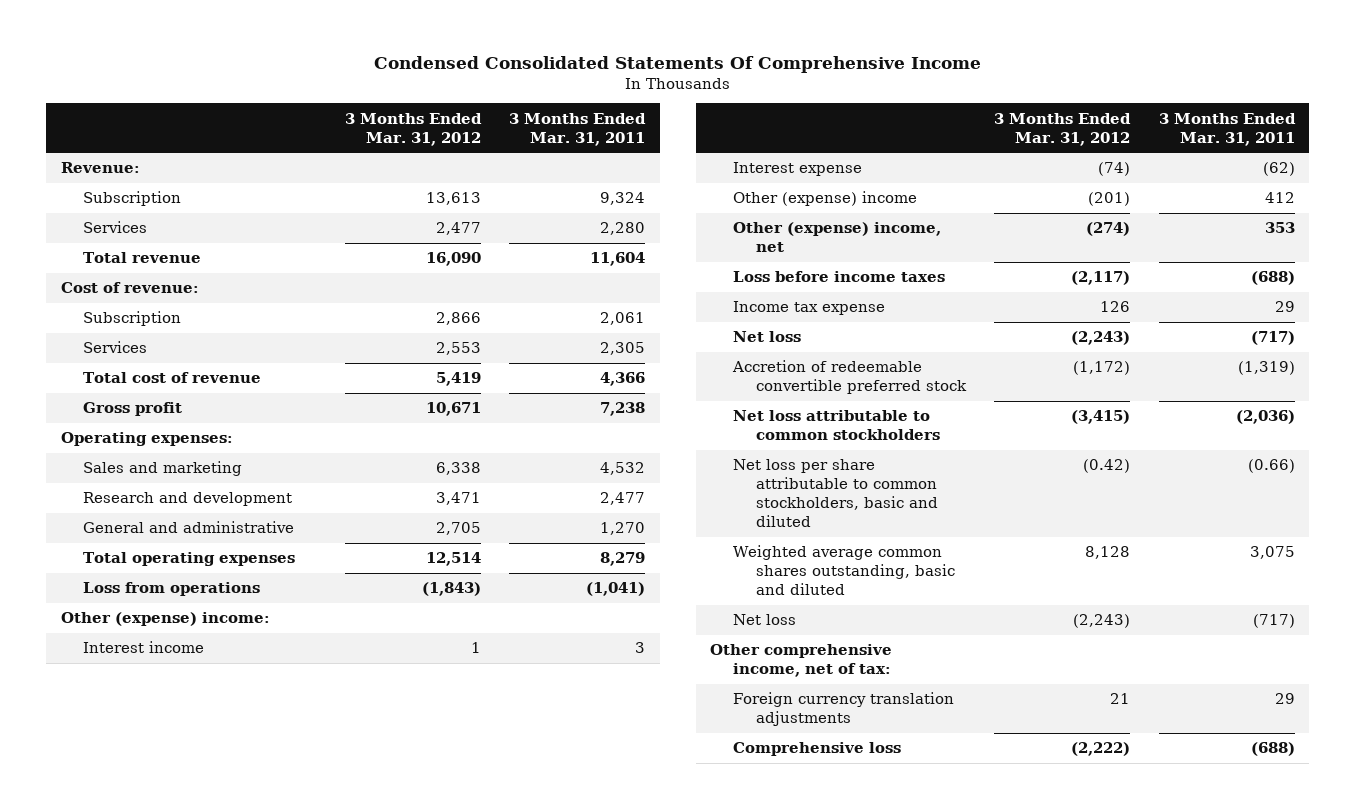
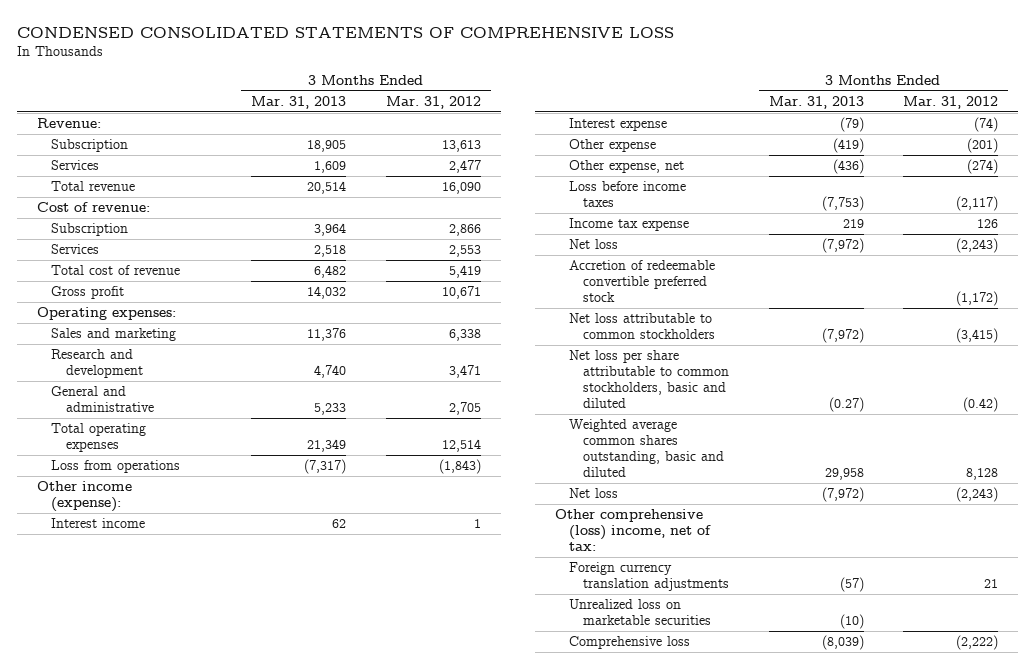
[373,56,981,74] Condensed Consolidated Statements Of Comprehensive Income -> [17,27,675,39] CONDENSED CONSOLIDATED STATEMENTS OF COMPREHENSIVE LOSS
[509,112,647,146] 3 Months Ended Mar. 31, 2011 -> none
none -> [251,95,347,109] Mar. 31, 2013
[60,612,270,627] Other (expense) income: -> [37,481,133,513] Other income (expense):
[733,191,918,207] Other (expense) income -> [568,139,656,153] Other expense
[733,222,942,253] Other (expense) income, net -> [568,160,684,174] Other expense, net
[710,644,893,678] Other comprehensive income, net of tax: -> [554,509,711,552] Other comprehensive (loss) income, net of tax:
none -> [568,599,711,626] Unrealized loss on marketable securities

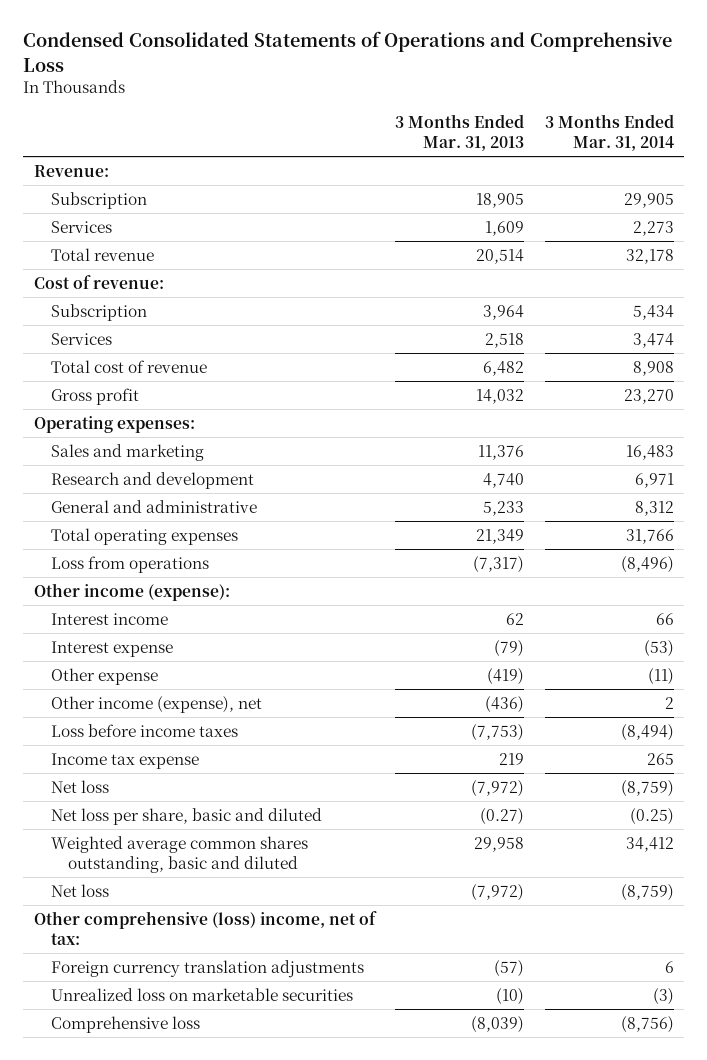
[17,27,675,39] CONDENSED CONSOLIDATED STATEMENTS OF COMPREHENSIVE LOSS -> [23,31,673,72] Condensed Consolidated Statements of Operations and Comprehensive Loss
[386,95,482,109] Mar. 31, 2012 -> none
none -> [544,113,674,151] 3 Months Ended Mar. 31, 2014
[568,160,684,174] Other expense, net -> [50,695,262,713] Other income (expense), net
[568,260,715,303] Accretion of redeemable convertible preferred stock -> none
[568,313,715,340] Net loss attributable to common stockholders -> none
[568,350,729,409] Net loss per share attributable to common stockholders, basic and diluted -> [50,807,322,825] Net loss per share, basic and diluted

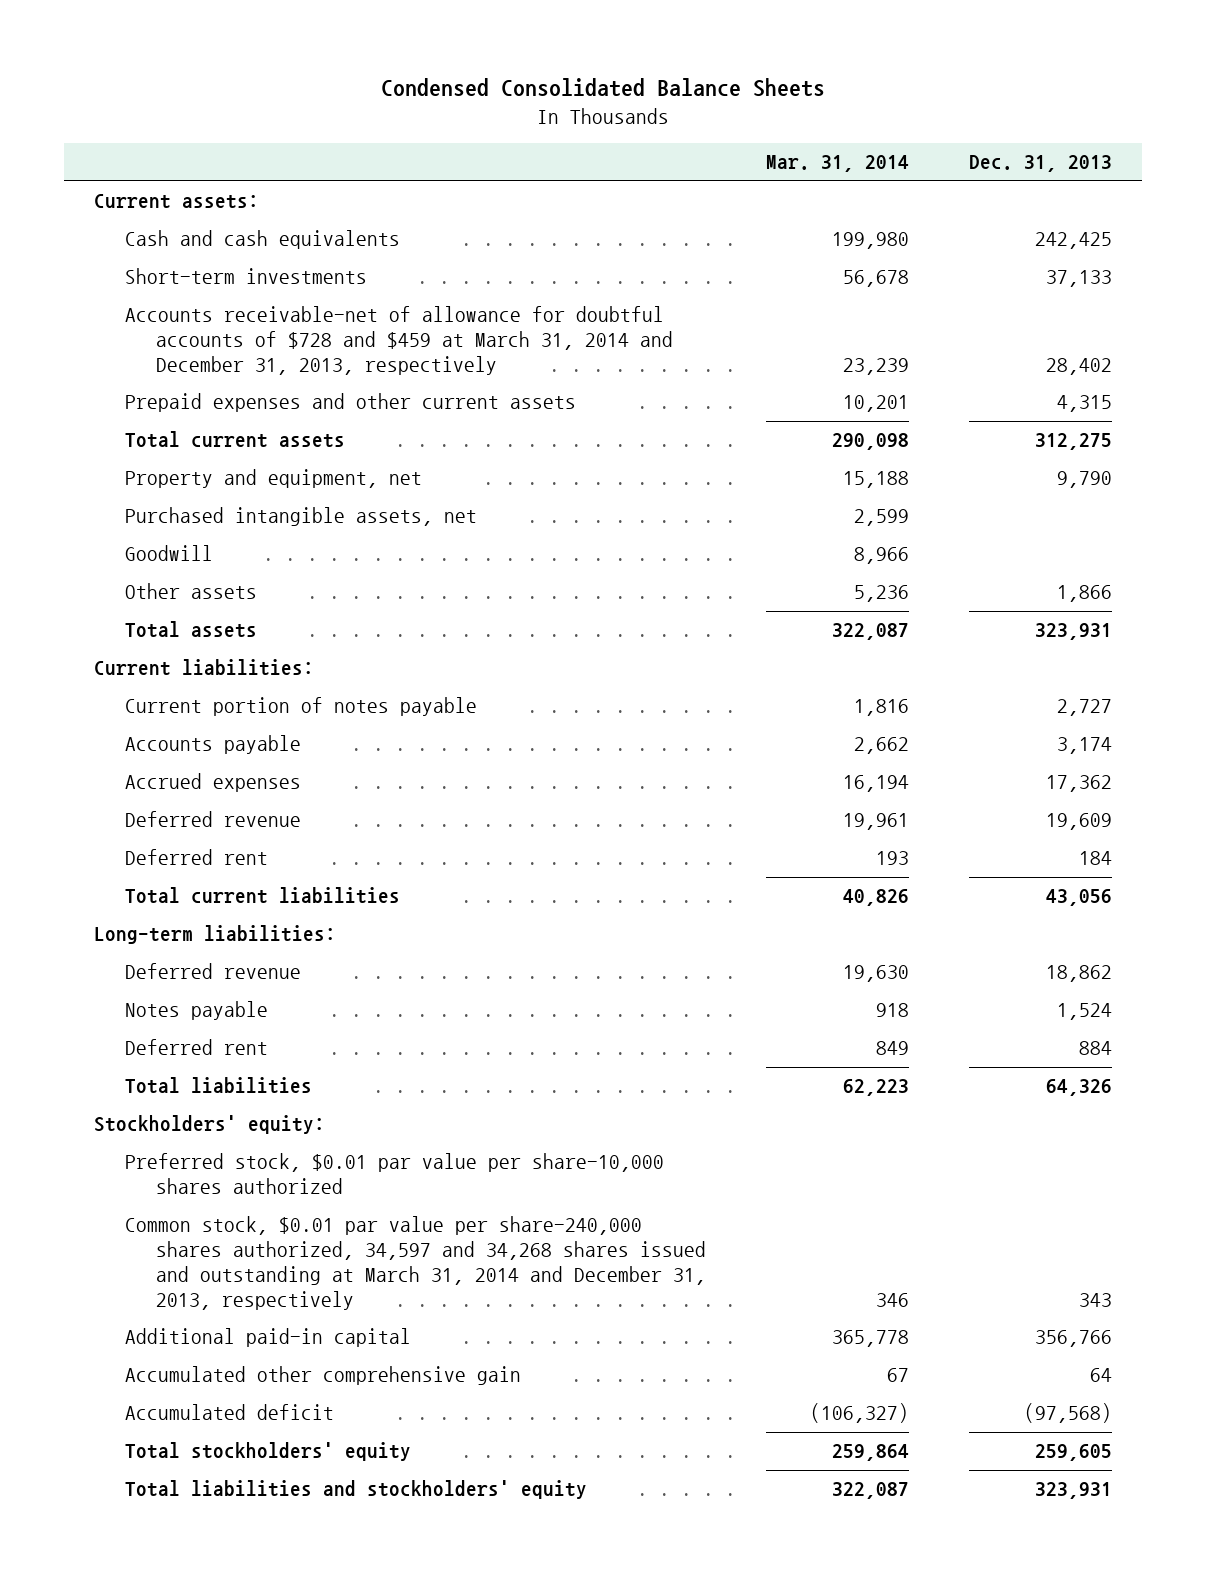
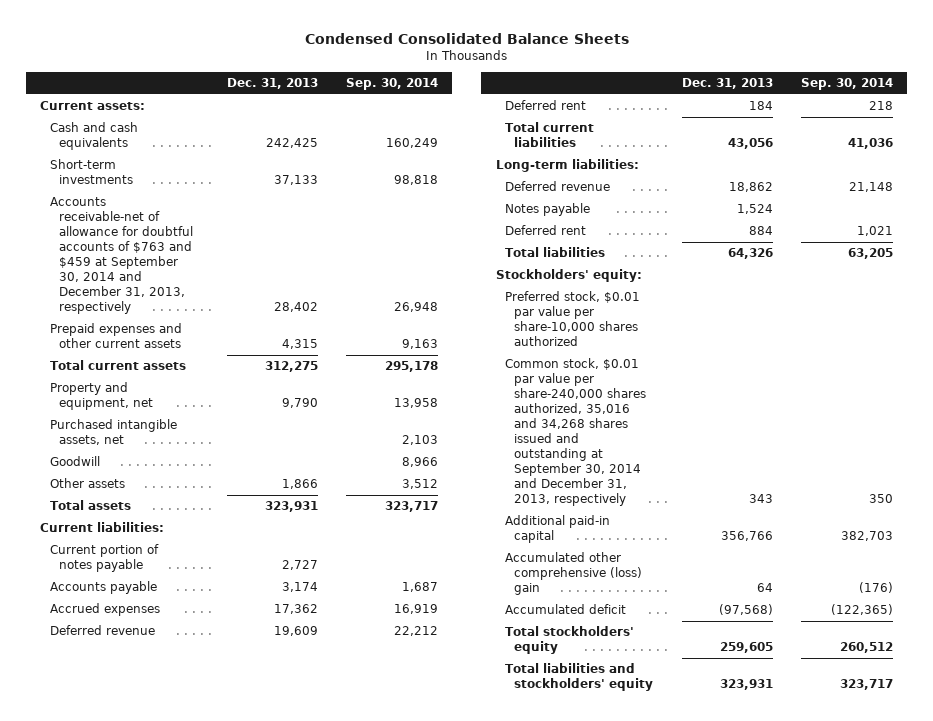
[766,155,910,173] Mar. 31, 2014 -> none
none -> [345,78,438,91] Sep. 30, 2014
[125,306,674,375] Accounts receivable-net of allowance for doubtful accounts of $728 and $459 at March 31, 2014 and December 31, 2013, respectively -> [49,197,194,315] Accounts receivable-net of allowance for doubtful accounts of $763 and $459 at September 30, 2014 and December 31, 2013, respectively
[125,1216,707,1310] Common stock, $0.01 par value per share-240,000 shares authorized, 34,597 and 34,268 shares issued and outstanding at March 31, 2014 and December 31, 2013, respectively -> [505,358,647,507] Common stock, $0.01 par value per share-240,000 shares authorized, 35,016 and 34,268 shares issued and outstanding at September 30, 2014 and December 31, 2013, respectively
[125,1366,522,1386] Accumulated other comprehensive gain -> [505,552,643,596] Accumulated other comprehensive (loss) gain

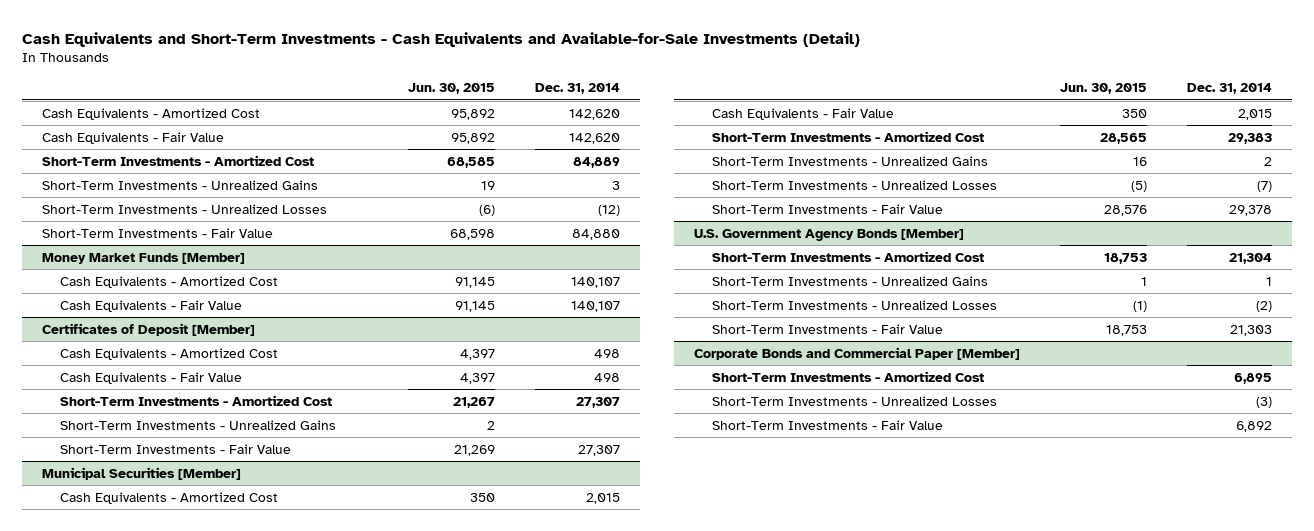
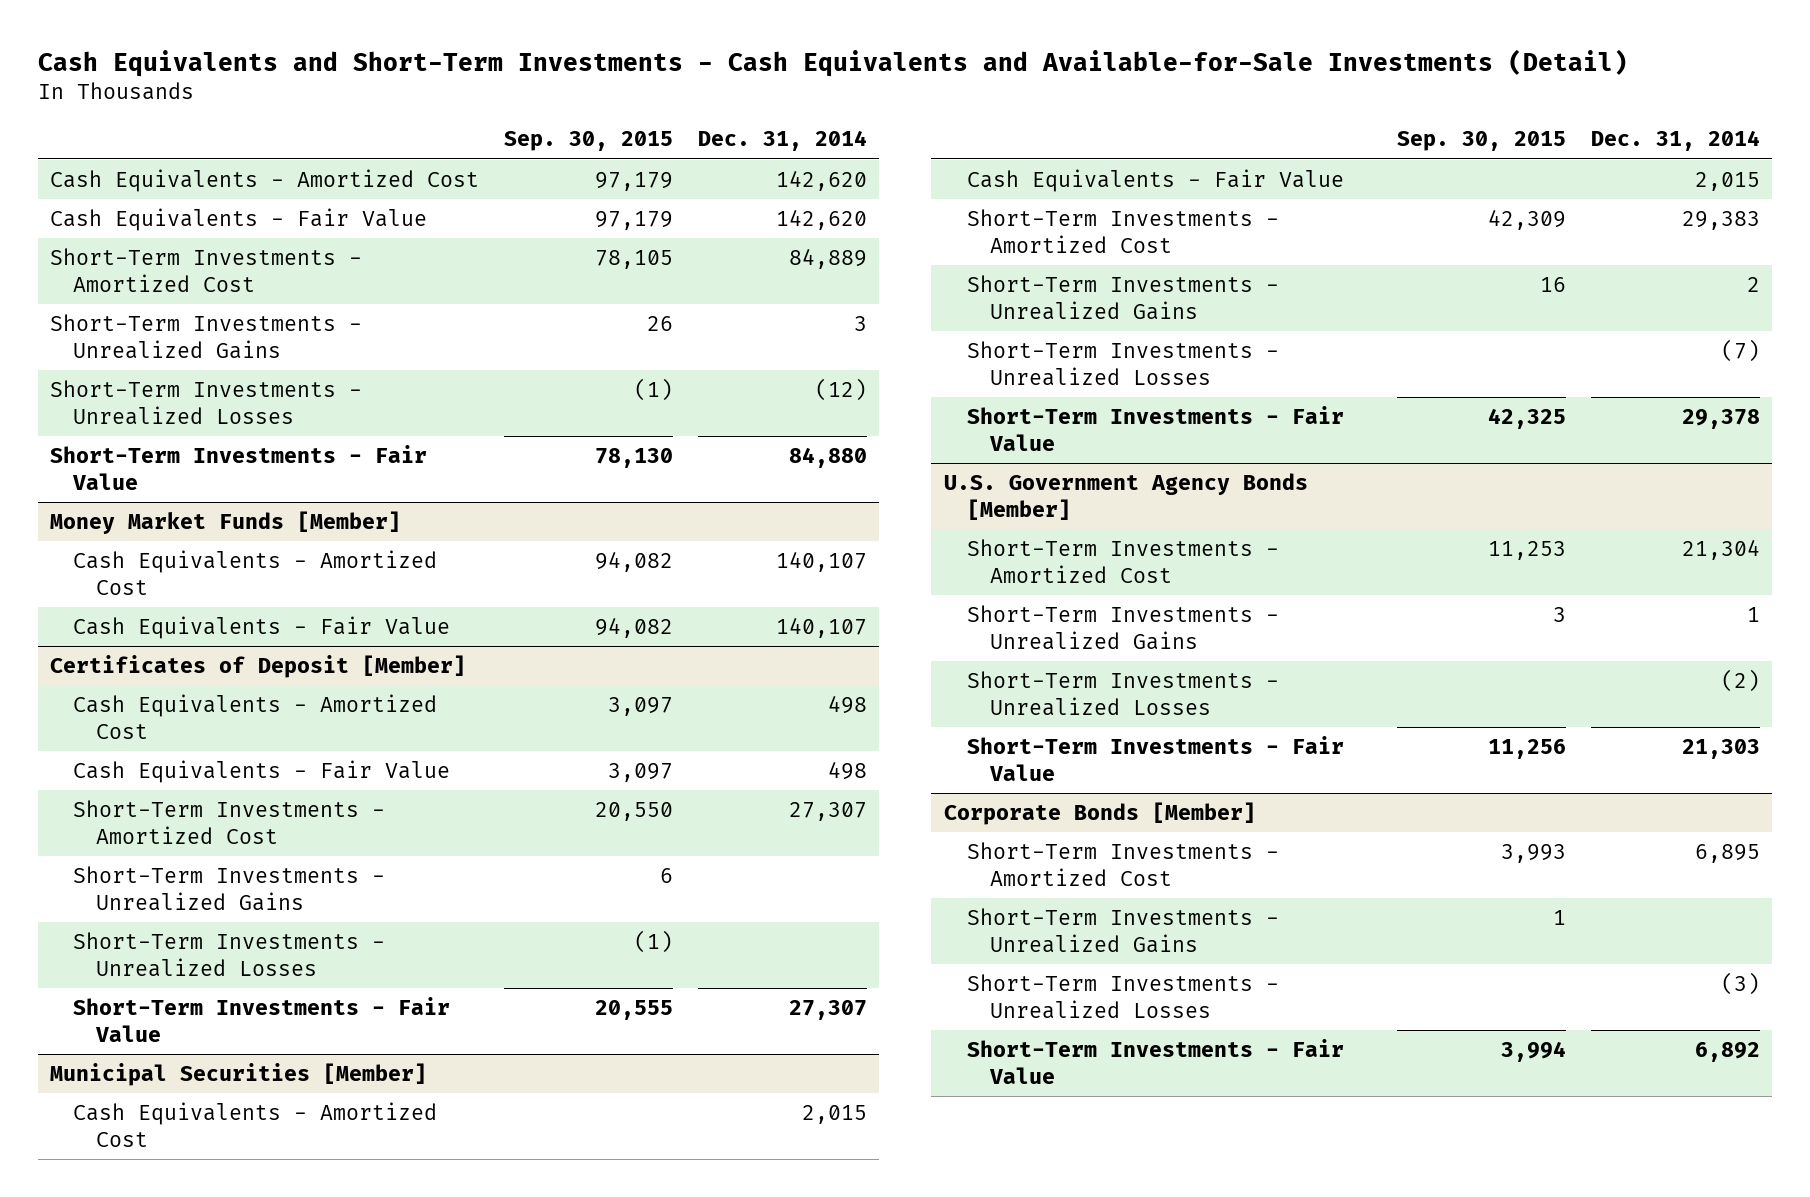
[408,83,496,95] Jun. 30, 2015 -> none
none -> [504,131,674,152] Sep. 30, 2015
none -> [73,931,386,977] Short-Term Investments - Unrealized Losses
[693,346,1020,360] Corporate Bonds and Commercial Paper [Member] -> [943,801,1256,825] Corporate Bonds [Member]
none -> [966,907,1279,953] Short-Term Investments - Unrealized Gains

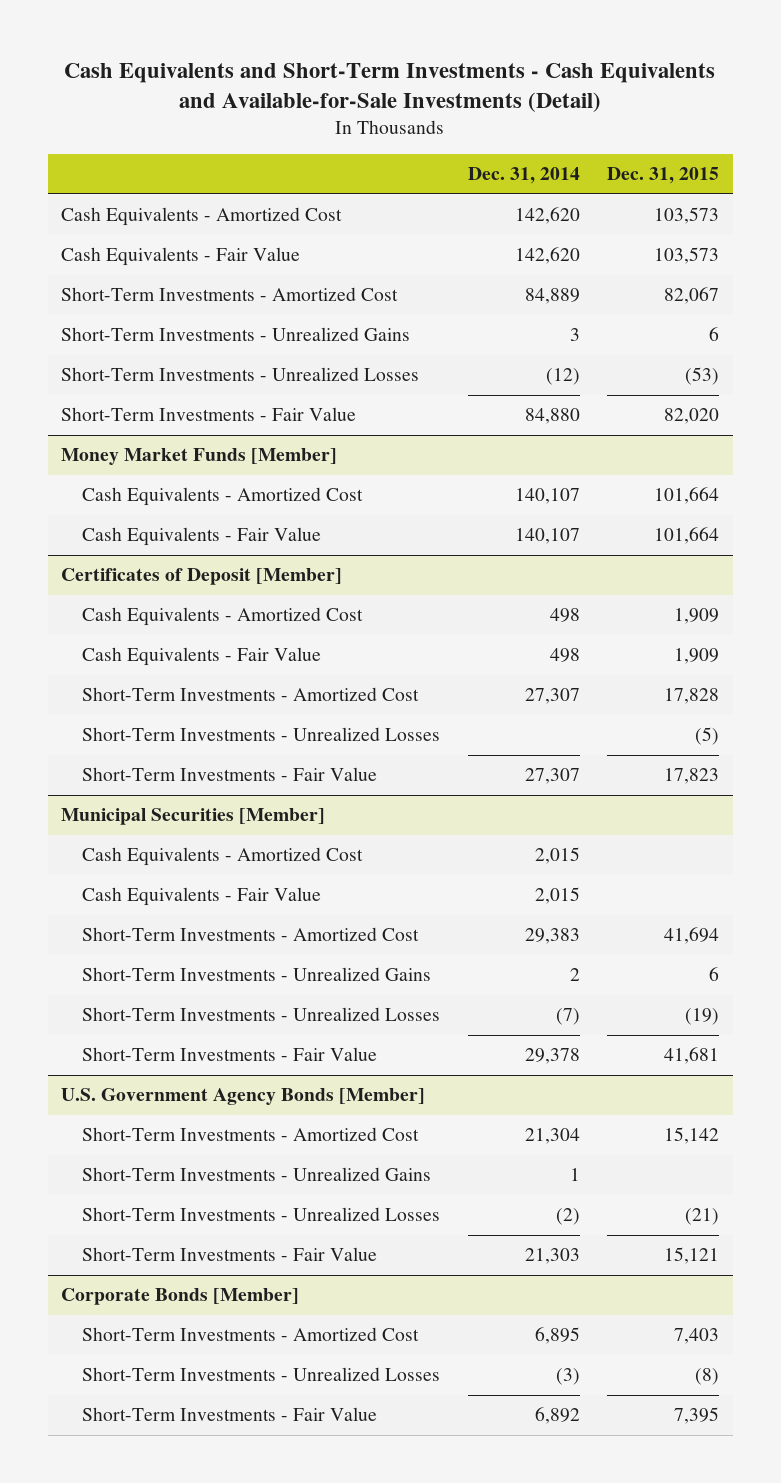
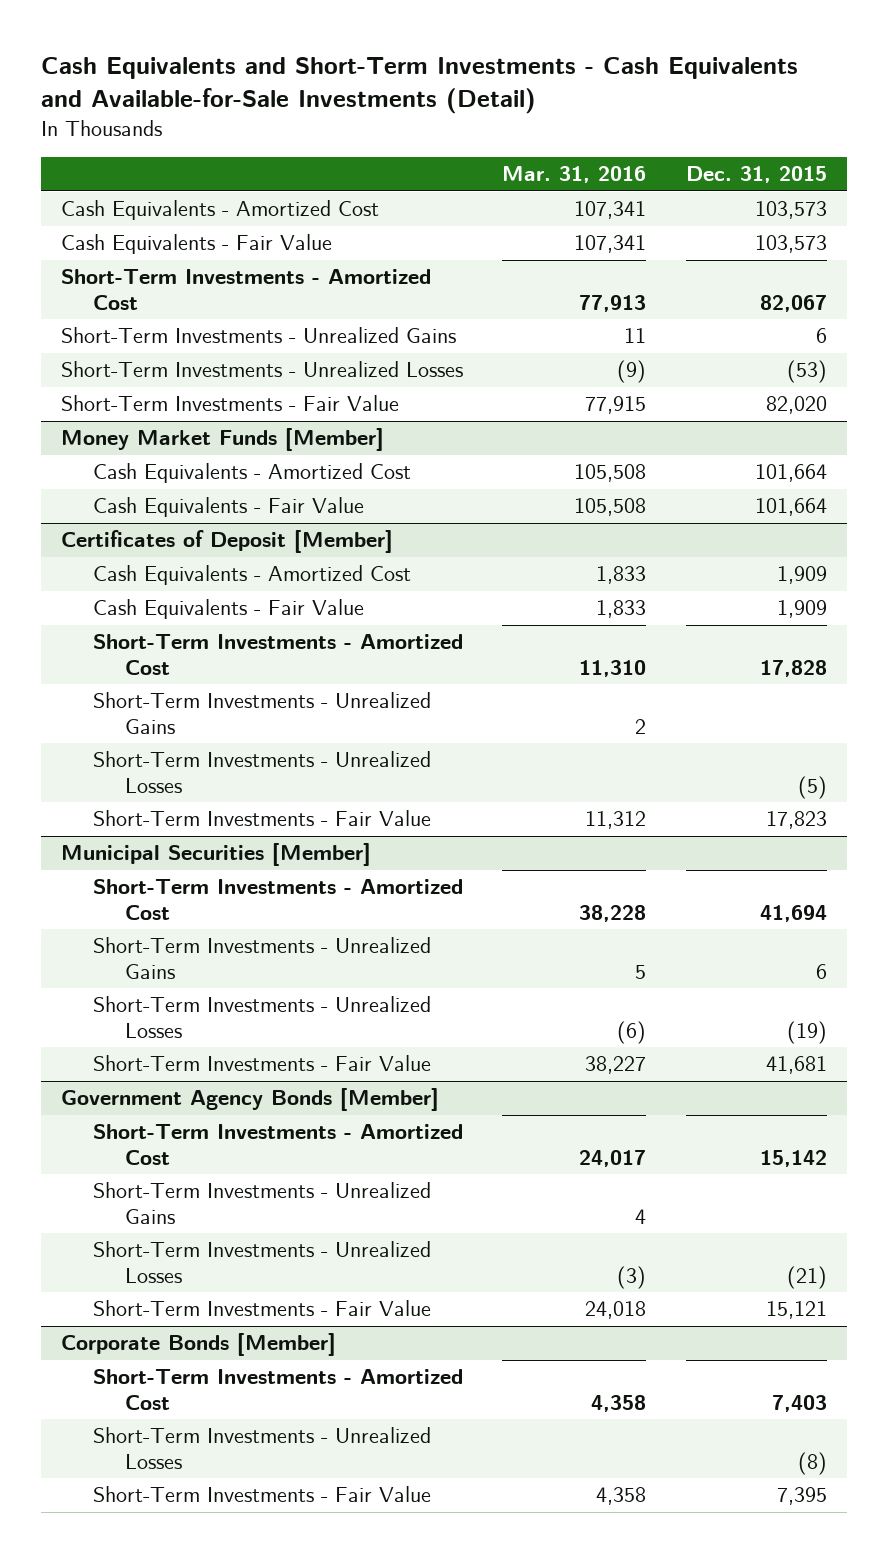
[467,167,580,185] Dec. 31, 2014 -> none
none -> [502,166,647,184] Mar. 31, 2016
none -> [92,692,431,734] Short-Term Investments - Unrealized Gains
[82,847,364,867] Cash Equivalents - Amortized Cost -> none
[82,887,322,907] Cash Equivalents - Fair Value -> none
[61,1088,426,1106] U.S. Government Agency Bonds [Member] -> [60,1088,439,1112] Government Agency Bonds [Member]

